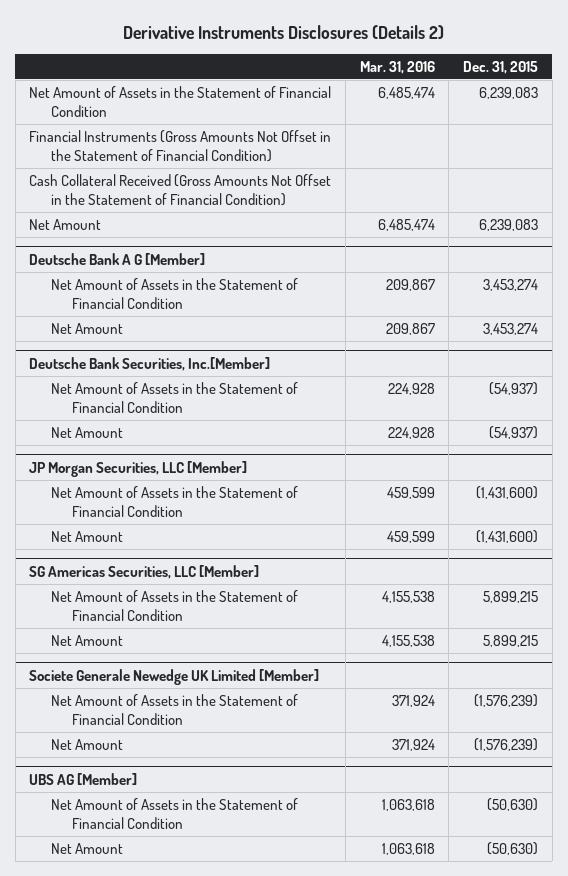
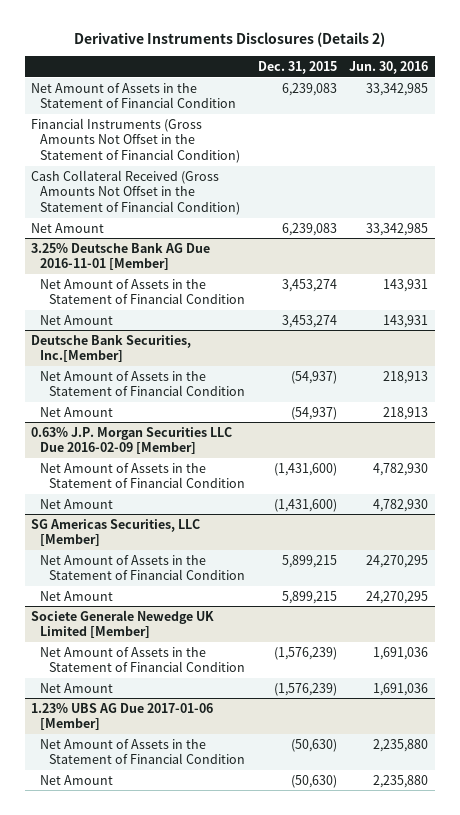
[359,60,435,74] Mar. 31, 2016 -> none
none -> [349,60,429,74] Jun. 30, 2016
[29,252,206,265] Deutsche Bank A G [Member] -> [31,242,211,271] 3.25% Deutsche Bank AG Due 2016-11-01 [Member]
[29,460,248,477] JP Morgan Securities, LLC [Member] -> [31,426,233,455] 0.63% J.P. Morgan Securities LLC Due 2016-02-09 [Member]
[29,772,138,785] UBS AG [Member] -> [31,702,214,731] 1.23% UBS AG Due 2017-01-06 [Member]

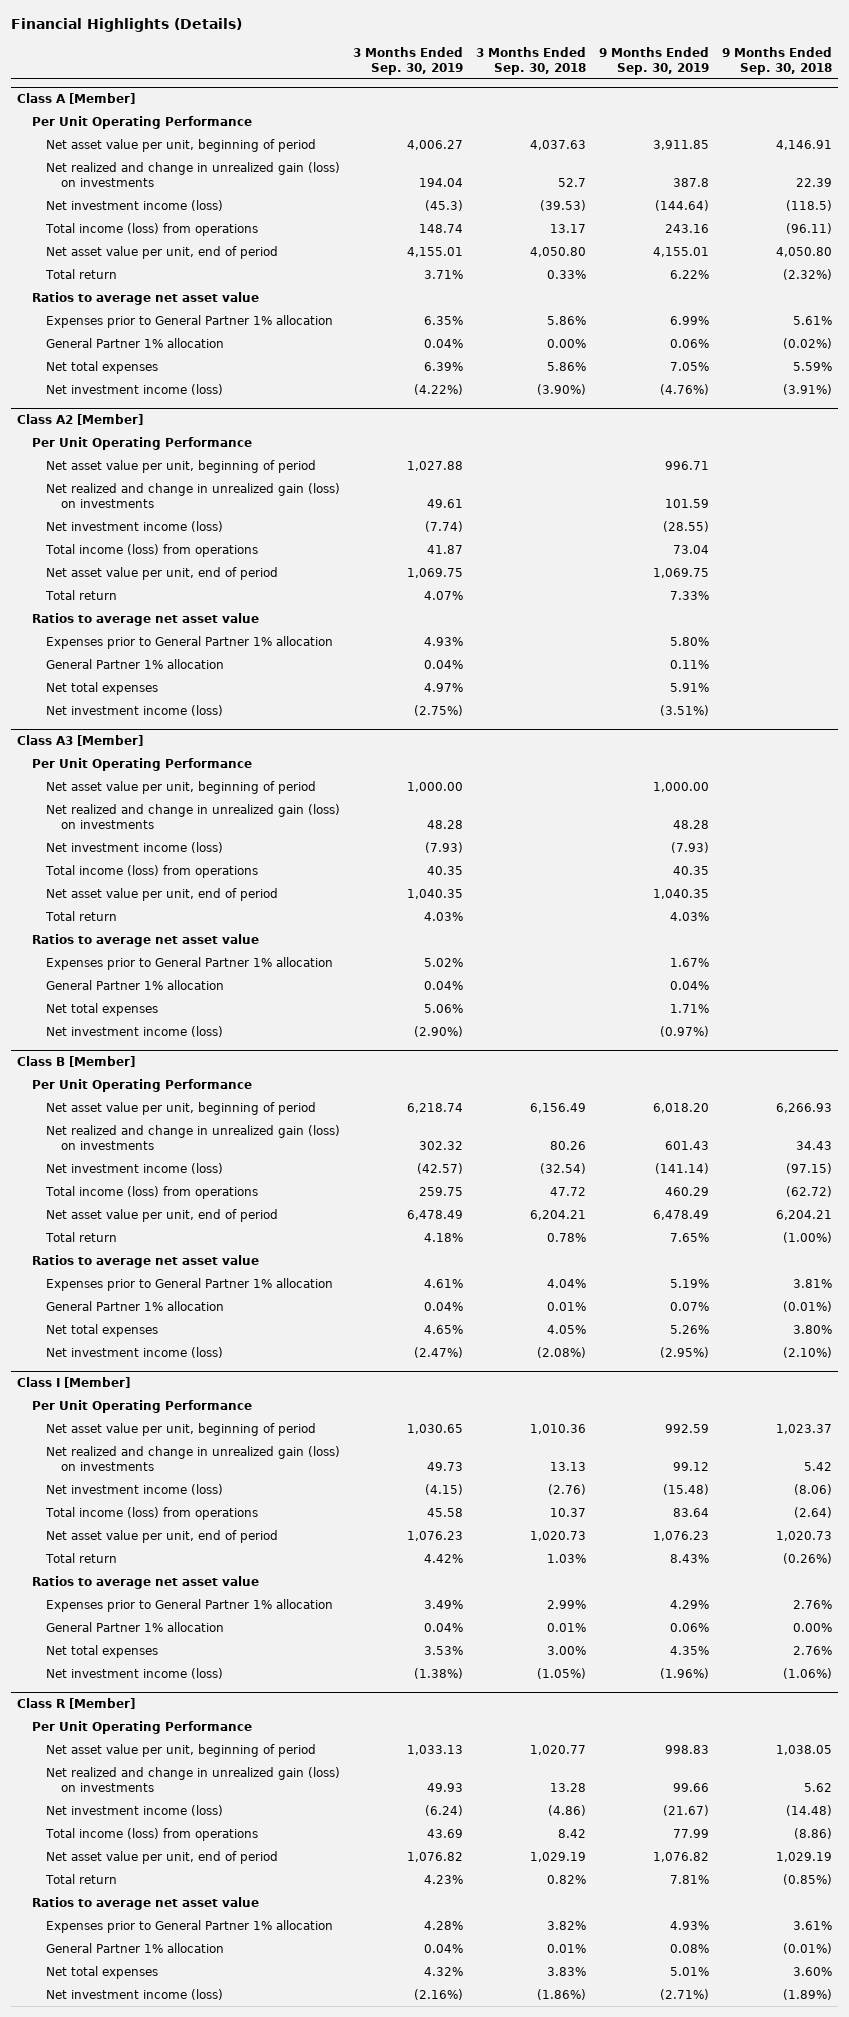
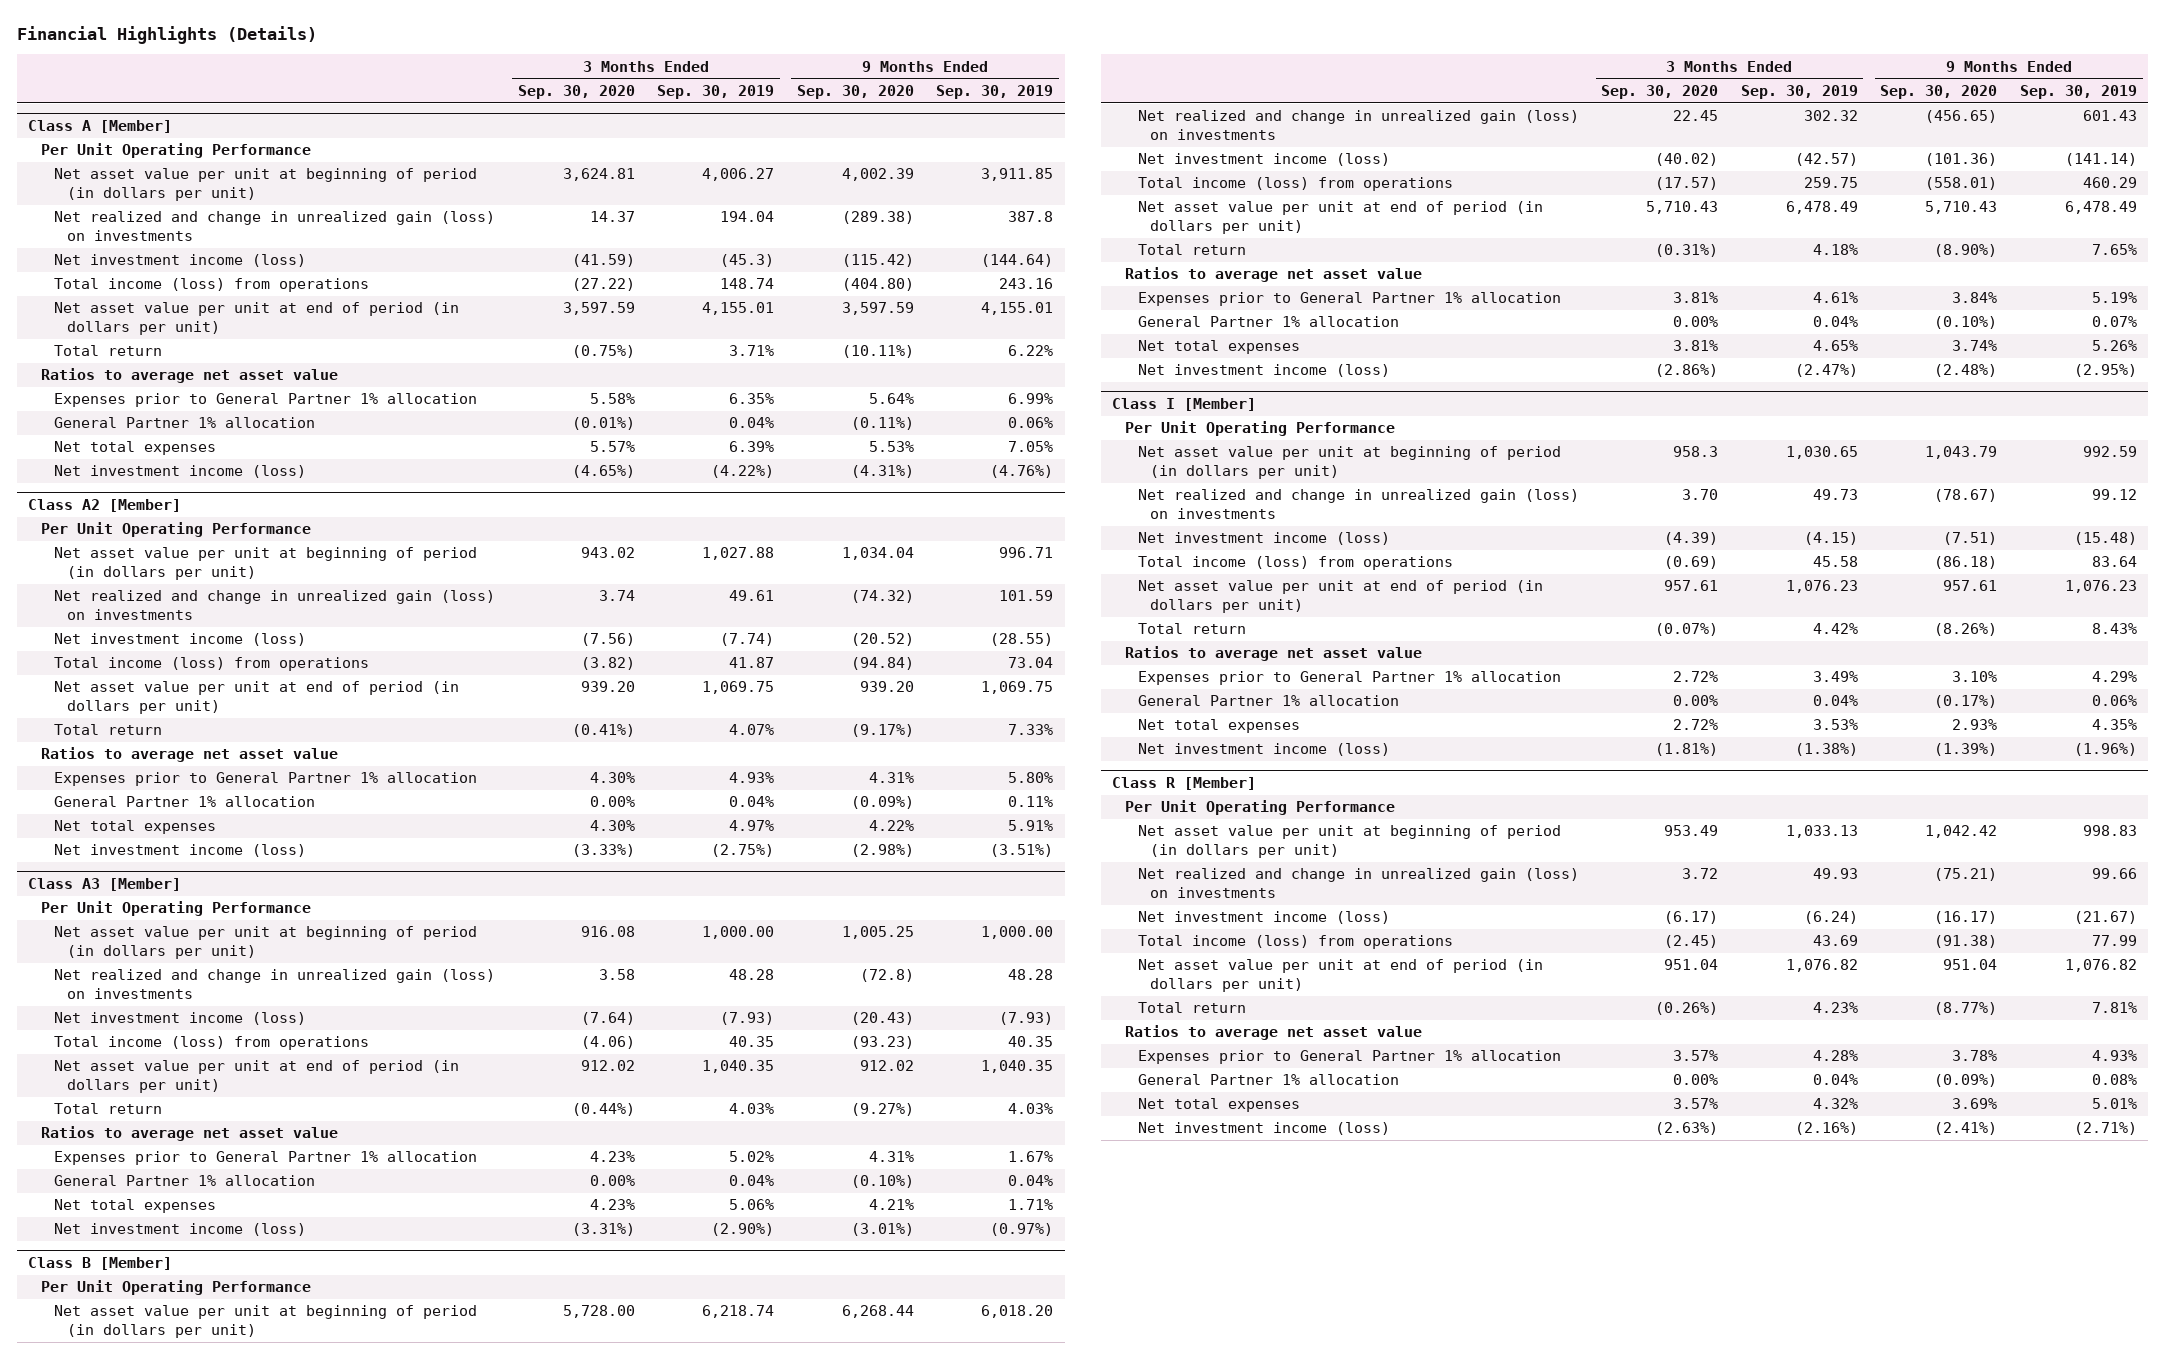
[475,47,586,75] 3 Months Ended Sep. 30, 2018 -> none
[721,47,832,75] 9 Months Ended Sep. 30, 2018 -> none
none -> [517,84,635,99] Sep. 30, 2020
none -> [796,84,914,99] Sep. 30, 2020
[46,138,317,152] Net asset value per unit, beginning of period -> [54,168,478,201] Net asset value per unit at beginning of period (in dollars per unit)
[46,245,279,259] Net asset value per unit, end of period -> [54,302,460,335] Net asset value per unit at end of period (in dollars per unit)
[46,459,317,473] Net asset value per unit, beginning of period -> [54,547,478,580] Net asset value per unit at beginning of period (in dollars per unit)
[46,566,279,580] Net asset value per unit, end of period -> [54,681,460,714] Net asset value per unit at end of period (in dollars per unit)
[46,780,317,794] Net asset value per unit, beginning of period -> [54,926,478,959] Net asset value per unit at beginning of period (in dollars per unit)
[46,887,279,901] Net asset value per unit, end of period -> [54,1060,460,1093] Net asset value per unit at end of period (in dollars per unit)
[46,1101,317,1115] Net asset value per unit, beginning of period -> [54,1305,478,1338] Net asset value per unit at beginning of period (in dollars per unit)
[46,1208,279,1222] Net asset value per unit, end of period -> [1137,201,1543,234] Net asset value per unit at end of period (in dollars per unit)
[46,1422,317,1436] Net asset value per unit, beginning of period -> [1137,446,1561,479] Net asset value per unit at beginning of period (in dollars per unit)
[46,1529,279,1543] Net asset value per unit, end of period -> [1137,580,1543,613] Net asset value per unit at end of period (in dollars per unit)
[46,1743,317,1757] Net asset value per unit, beginning of period -> [1137,825,1561,858] Net asset value per unit at beginning of period (in dollars per unit)
[46,1850,279,1864] Net asset value per unit, end of period -> [1137,959,1543,992] Net asset value per unit at end of period (in dollars per unit)

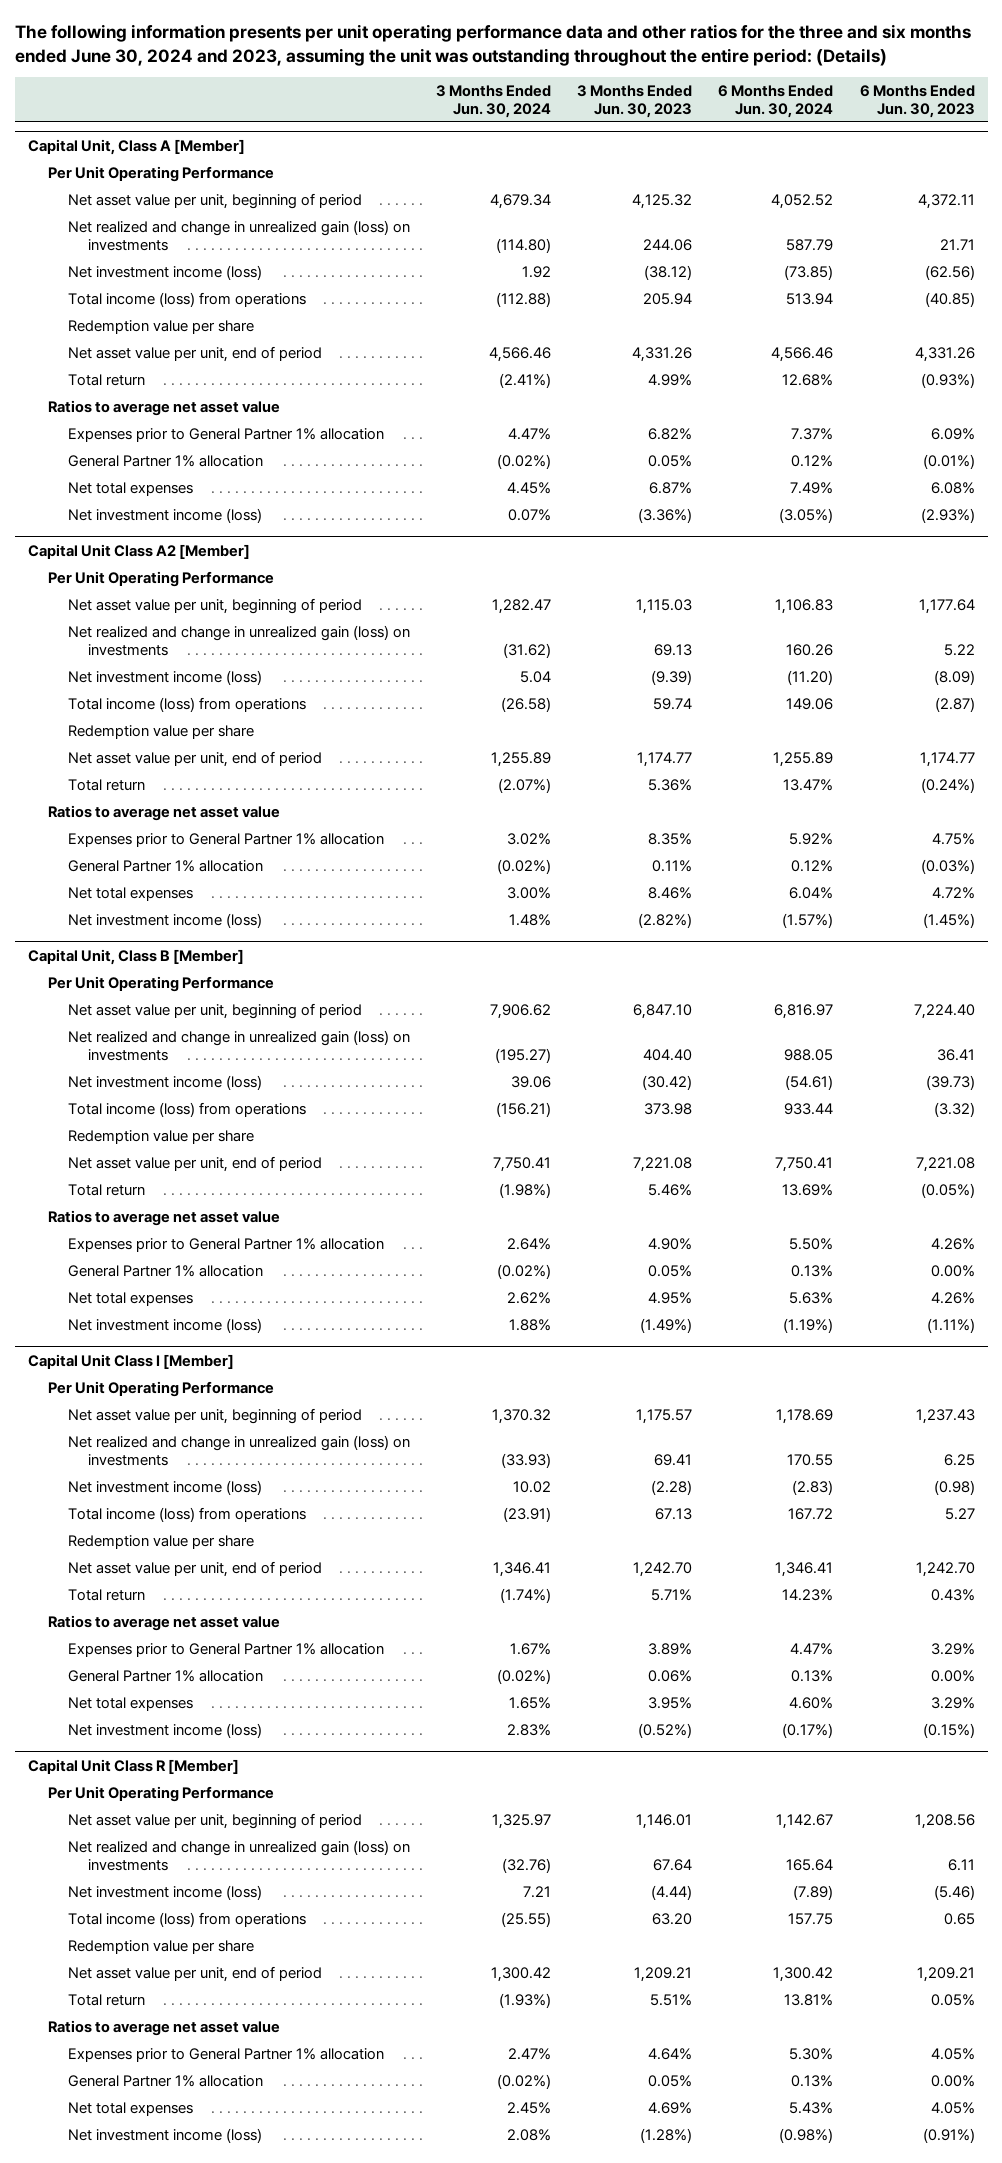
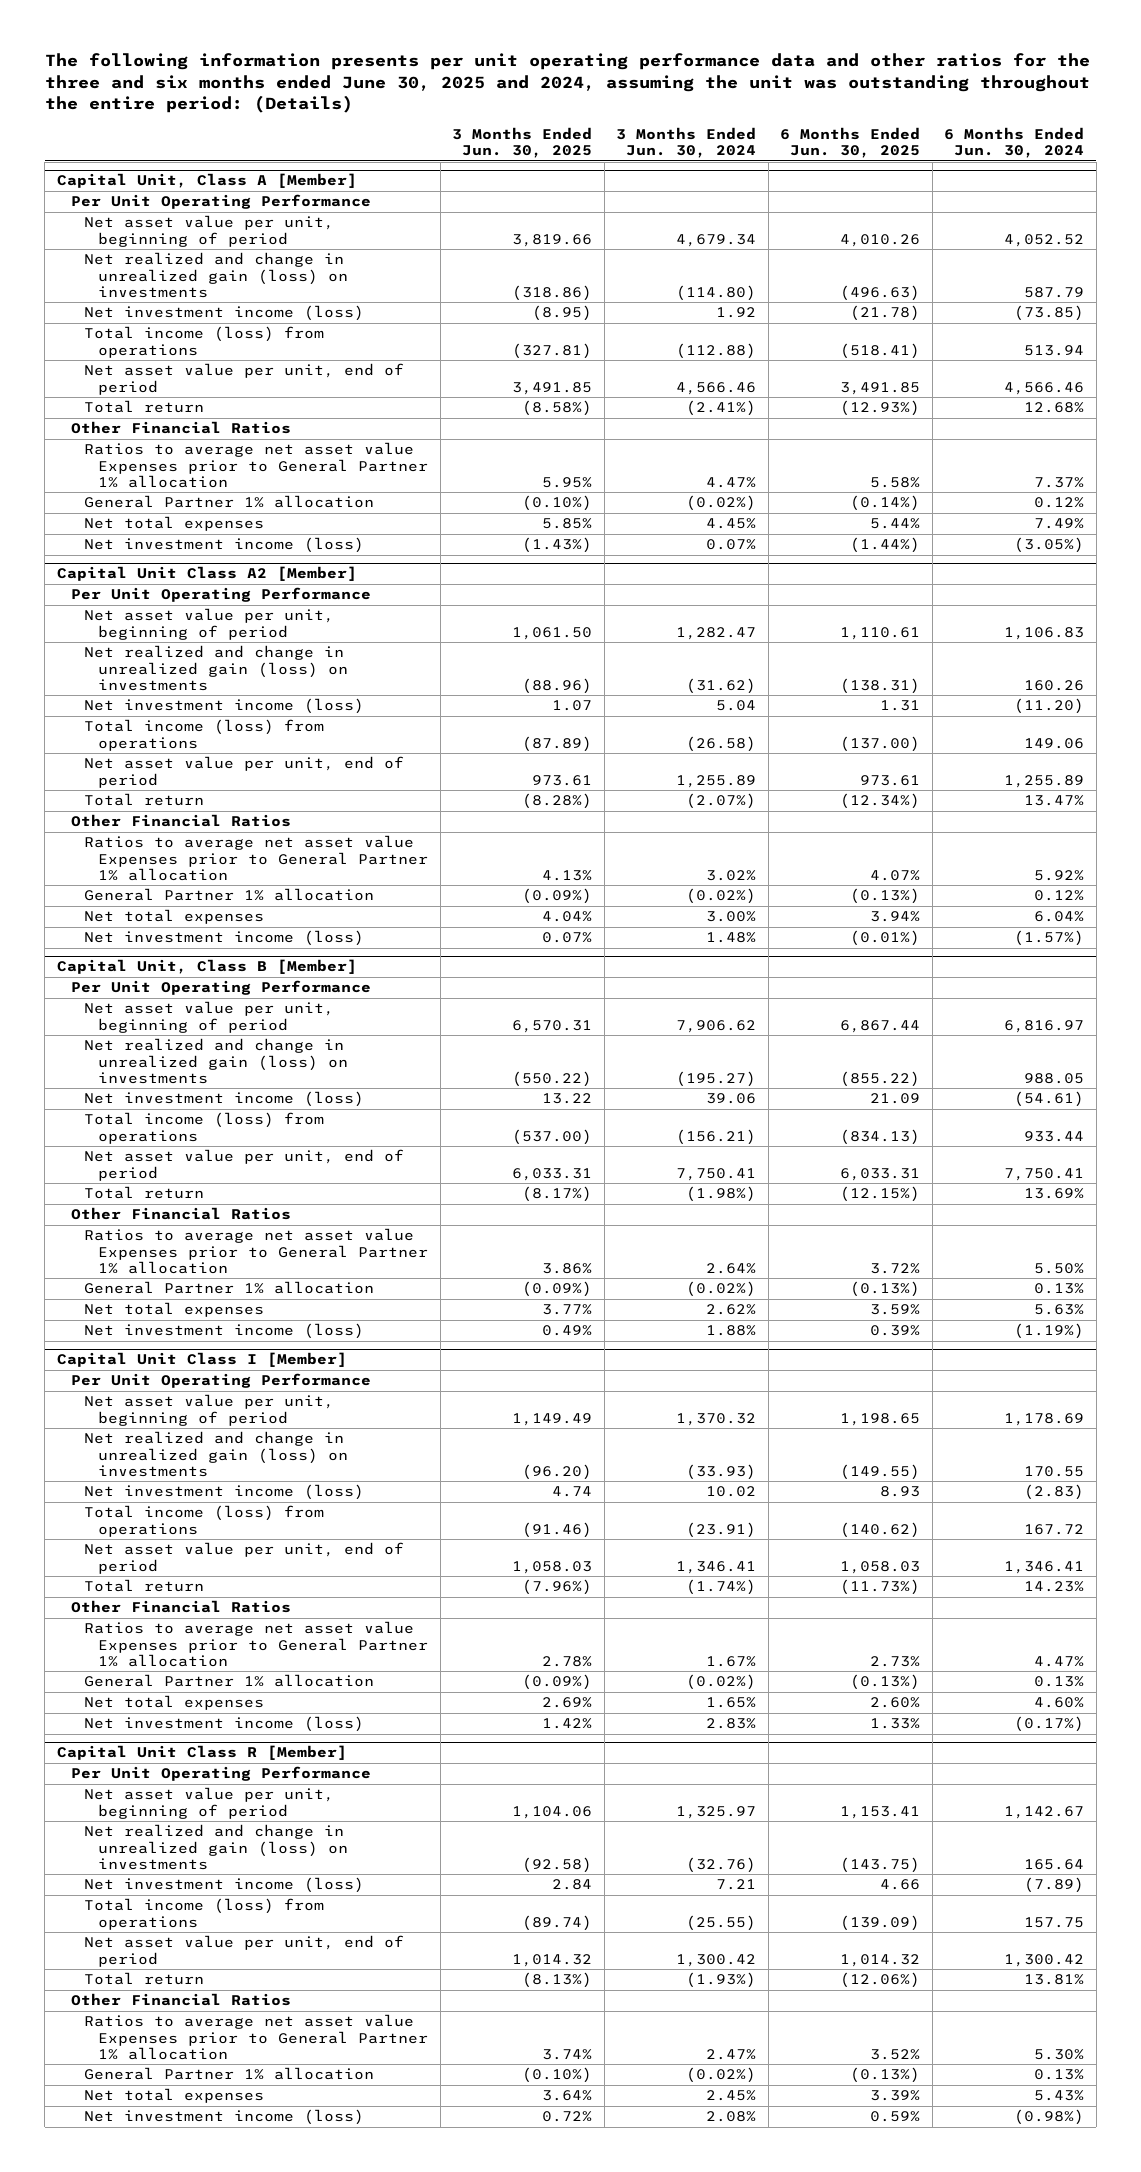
[14,24,971,66] The following information presents per unit operating performance data and other ratios for the three and six months ended June 30, 2024 and 2023, assuming the unit was outstanding throughout the entire period: (Details) -> [44,53,1090,114] The following information presents per unit operating performance data and other ratios for the three and six months ended June 30, 2025 and 2024, assuming the unit was outstanding throughout the entire period: (Details)
[577,85,693,118] 3 Months Ended Jun. 30, 2023 -> none
[859,85,975,118] 6 Months Ended Jun. 30, 2023 -> none
none -> [452,126,593,158] 3 Months Ended Jun. 30, 2025
none -> [780,126,921,158] 6 Months Ended Jun. 30, 2025
[67,319,254,334] Redemption value per share -> none
[47,399,280,416] Ratios to average net asset value -> none
none -> [70,421,291,435] Other Financial Ratios
[67,427,384,442] Expenses prior to General Partner 1% allocation -> [84,442,429,488] Ratios to average net asset value Expenses prior to General Partner 1% allocation
[67,724,254,739] Redemption value per share -> none
[47,804,280,821] Ratios to average net asset value -> none
none -> [70,814,291,828] Other Financial Ratios
[67,832,384,847] Expenses prior to General Partner 1% allocation -> [84,835,429,881] Ratios to average net asset value Expenses prior to General Partner 1% allocation
[67,1129,254,1144] Redemption value per share -> none
[47,1209,280,1226] Ratios to average net asset value -> none
none -> [70,1207,291,1221] Other Financial Ratios
[67,1237,384,1252] Expenses prior to General Partner 1% allocation -> [84,1228,429,1274] Ratios to average net asset value Expenses prior to General Partner 1% allocation
[67,1534,254,1549] Redemption value per share -> none
[47,1614,280,1631] Ratios to average net asset value -> none
none -> [70,1600,291,1614] Other Financial Ratios
[67,1642,384,1657] Expenses prior to General Partner 1% allocation -> [84,1621,429,1667] Ratios to average net asset value Expenses prior to General Partner 1% allocation
[67,1939,254,1954] Redemption value per share -> none
[47,2019,280,2036] Ratios to average net asset value -> none
none -> [70,1993,291,2007] Other Financial Ratios
[67,2047,384,2062] Expenses prior to General Partner 1% allocation -> [84,2014,429,2060] Ratios to average net asset value Expenses prior to General Partner 1% allocation

